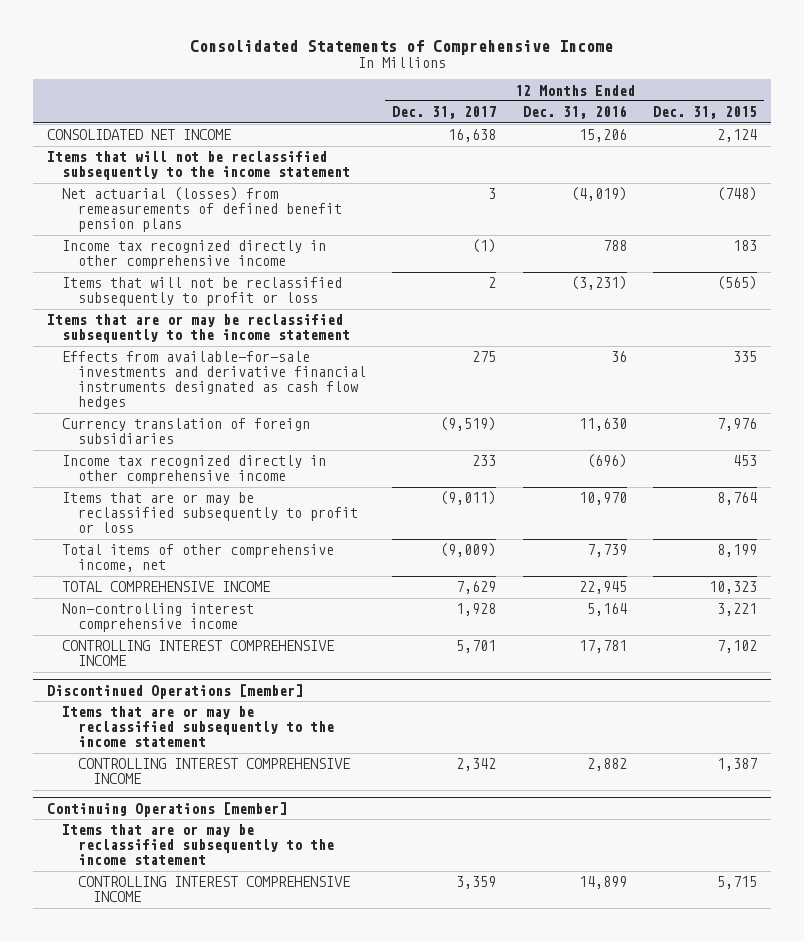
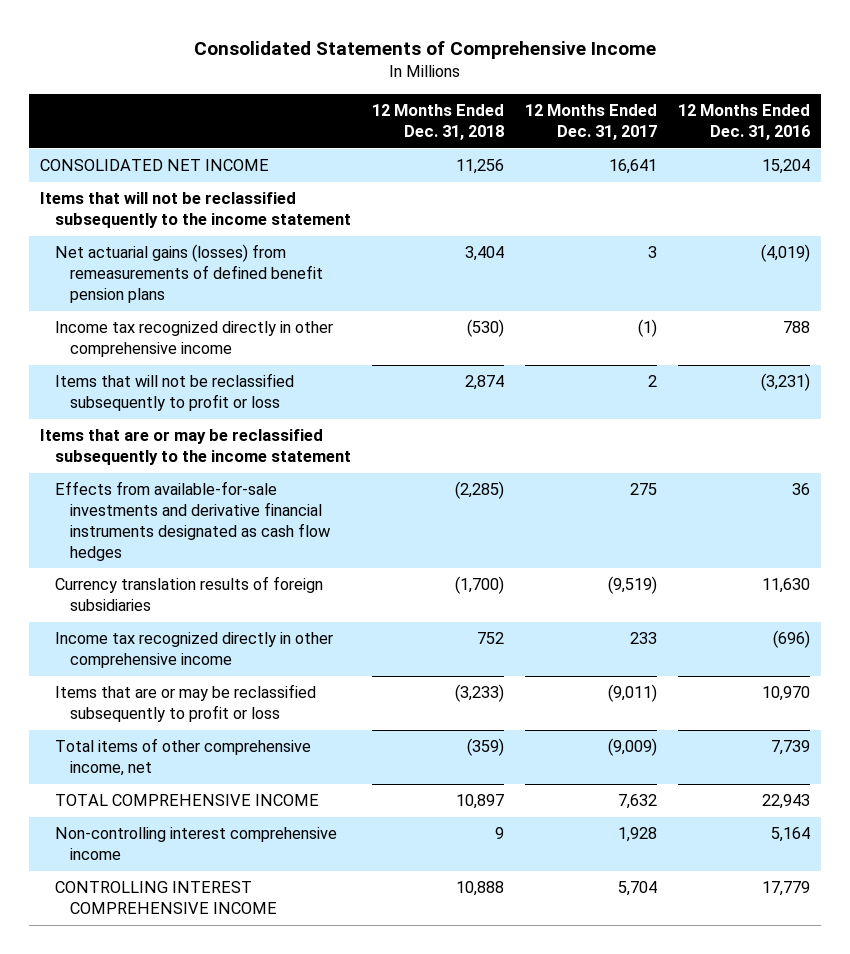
[653,106,758,120] Dec. 31, 2015 -> none
none -> [371,104,504,141] 12 Months Ended Dec. 31, 2018
[448,129,497,143] 16,638 -> [609,159,658,175] 16,641
[578,129,627,143] 15,206 -> [762,159,811,175] 15,204
[62,187,342,233] Net actuarial (losses) from remeasurements of defined benefit pension plans -> [54,244,323,303] Net actuarial gains (losses) from remeasurements of defined benefit pension plans
[62,418,311,445] Currency translation of foreign subsidiaries -> [54,576,323,612] Currency translation results of foreign subsidiaries
[456,581,497,595] 7,629 -> [618,794,658,810] 7,632
[578,581,627,595] 22,945 -> [762,794,811,810] 22,943
[46,683,303,699] Discontinued Operations [member] -> none
[62,706,334,748] Items that are or may be reclassified subsequently to the income statement -> none
[77,758,350,785] CONTROLLING INTEREST COMPREHENSIVE INCOME -> none
[46,801,287,817] Continuing Operations [member] -> none
[62,824,334,866] Items that are or may be reclassified subsequently to the income statement -> none
[77,876,350,903] CONTROLLING INTEREST COMPREHENSIVE INCOME -> none
[456,640,497,654] 5,701 -> [618,881,658,897] 5,704
[578,640,627,654] 17,781 -> [762,881,811,897] 17,779

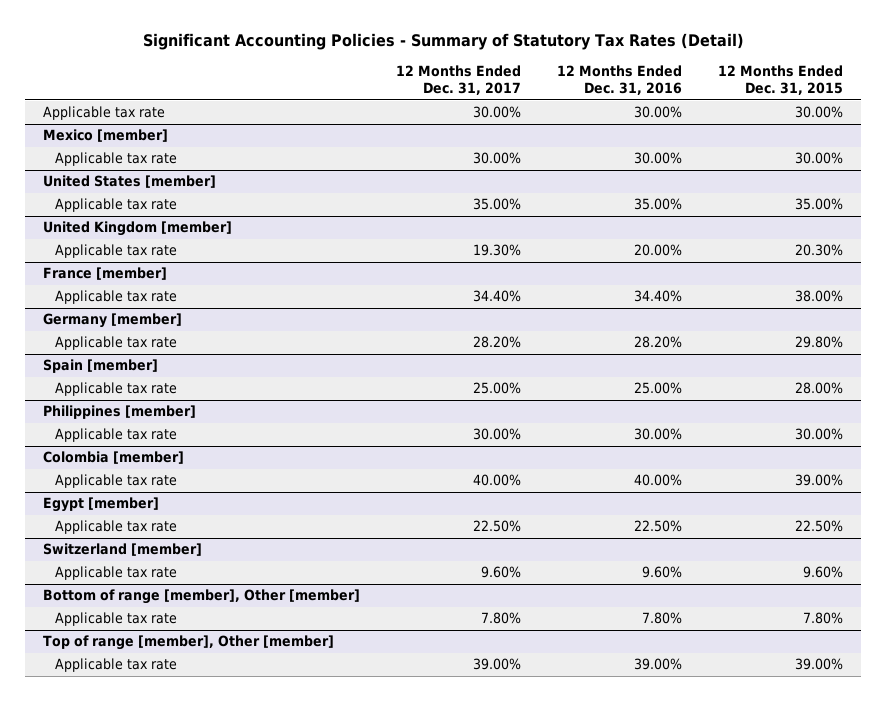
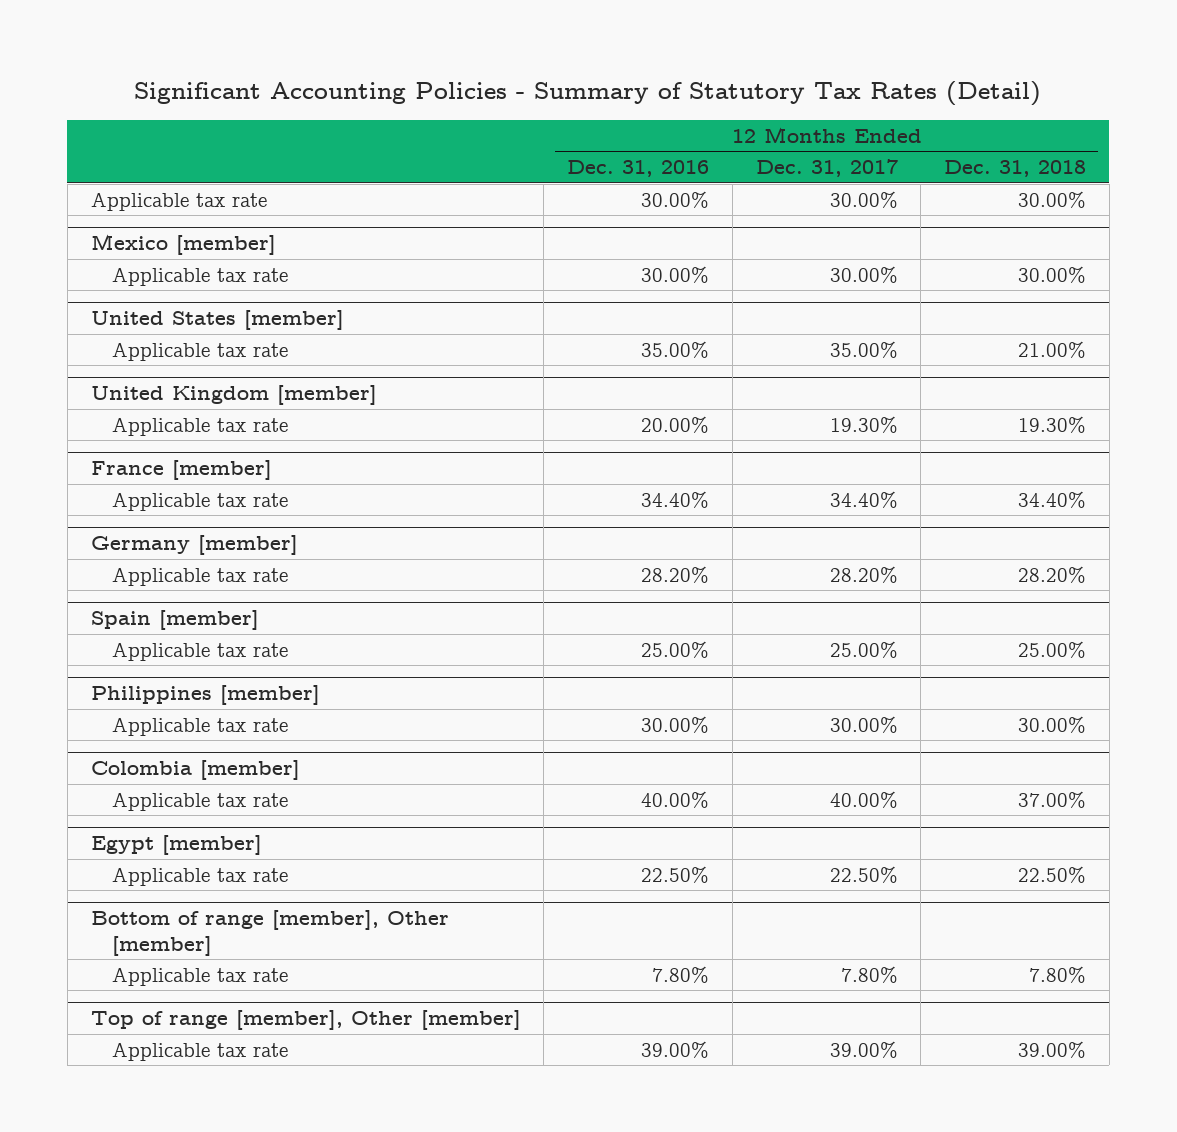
[717,64,843,95] 12 Months Ended Dec. 31, 2015 -> none
none -> [944,160,1087,178] Dec. 31, 2018
[43,543,203,557] Switzerland [member] -> none
[55,566,178,581] Applicable tax rate -> none

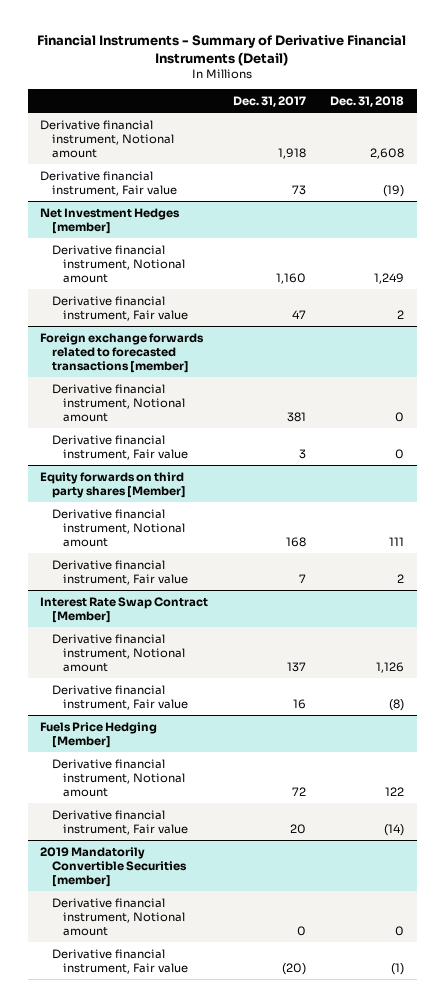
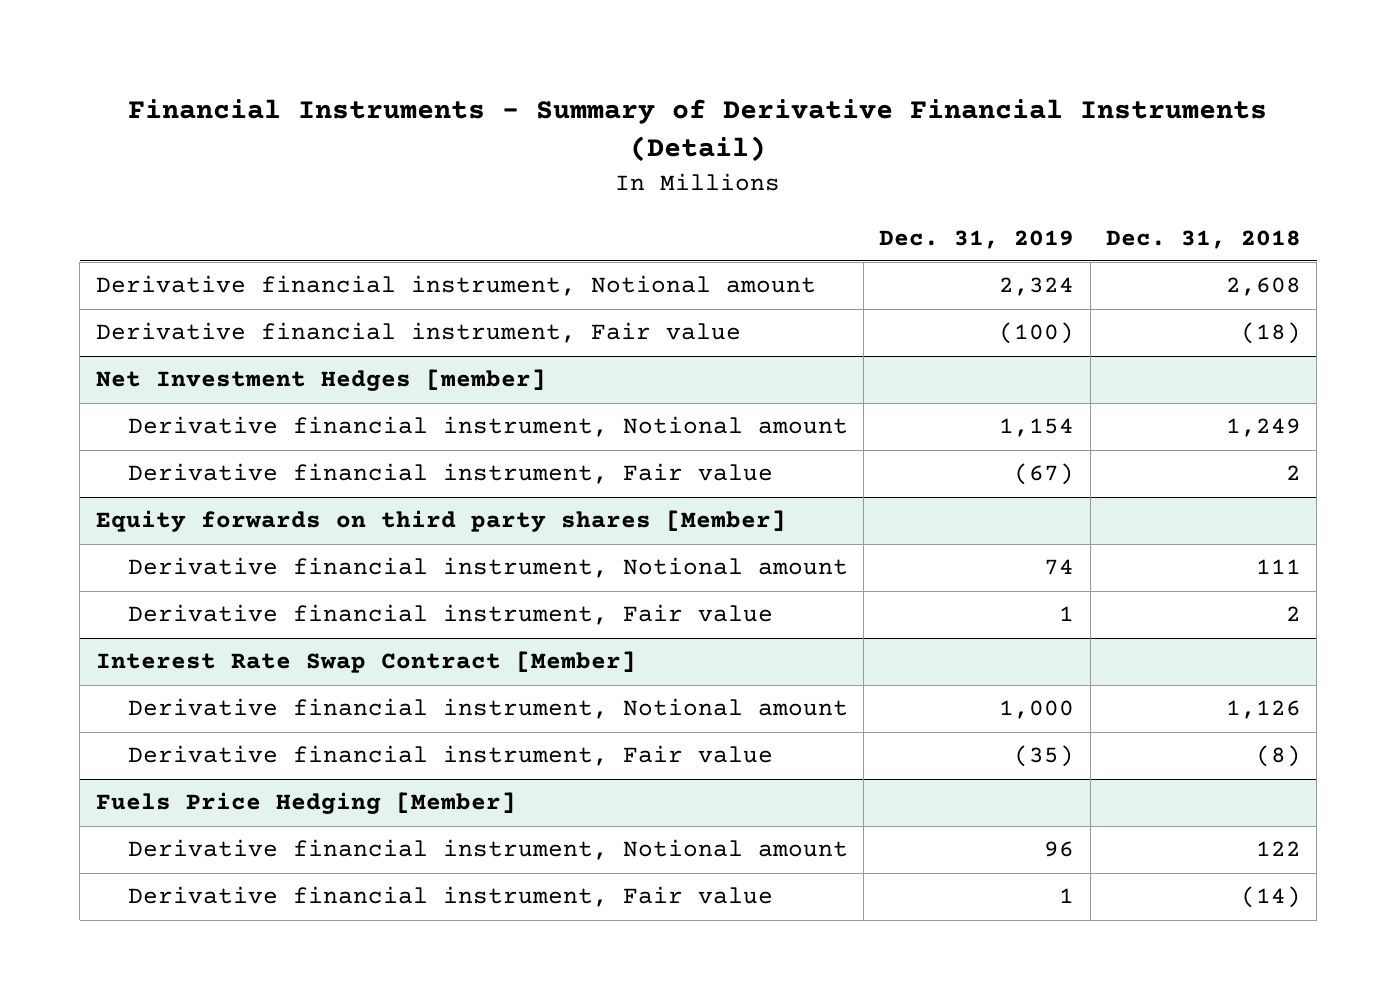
[232,95,306,107] Dec. 31, 2017 -> none
none -> [879,229,1075,249] Dec. 31, 2019
[383,184,405,197] (19) -> [1240,322,1301,345] (18)
[39,332,204,373] Foreign exchange forwards related to forecasted transactions [member] -> none
[51,383,186,422] Derivative financial instrument, Notional amount -> none
[51,434,189,460] Derivative financial instrument, Fair value -> none
[39,846,187,887] 2019 Mandatorily Convertible Securities [member] -> none
[51,897,186,936] Derivative financial instrument, Notional amount -> none
[51,948,189,974] Derivative financial instrument, Fair value -> none

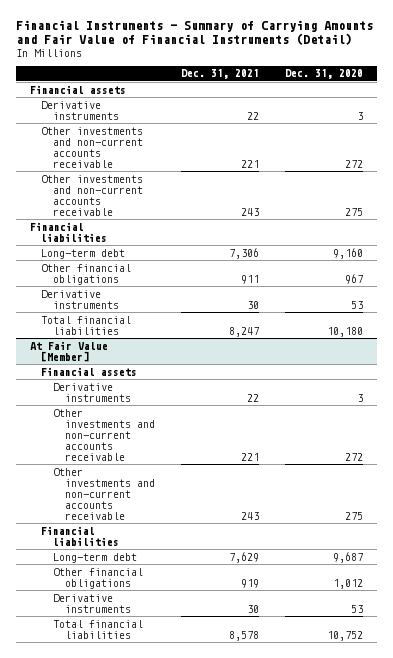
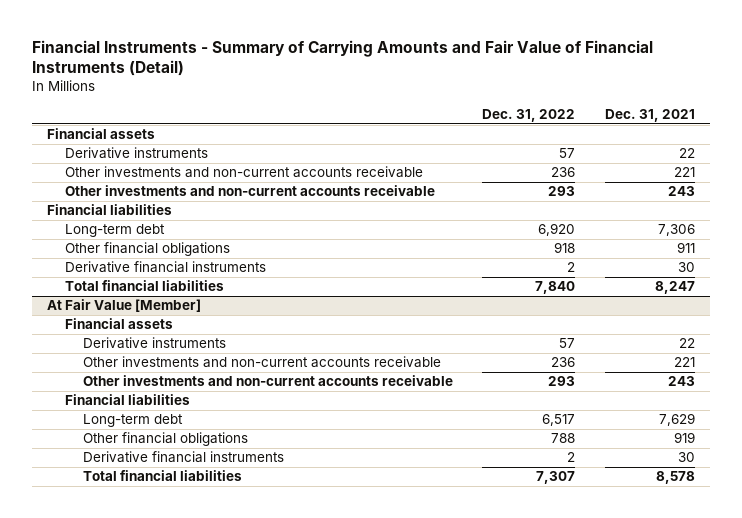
[285,69,364,80] Dec. 31, 2020 -> none
none -> [482,109,576,123] Dec. 31, 2022
[41,289,119,309] Derivative instruments -> [64,261,266,274] Derivative financial instruments
[52,593,131,613] Derivative instruments -> [82,451,284,464] Derivative financial instruments

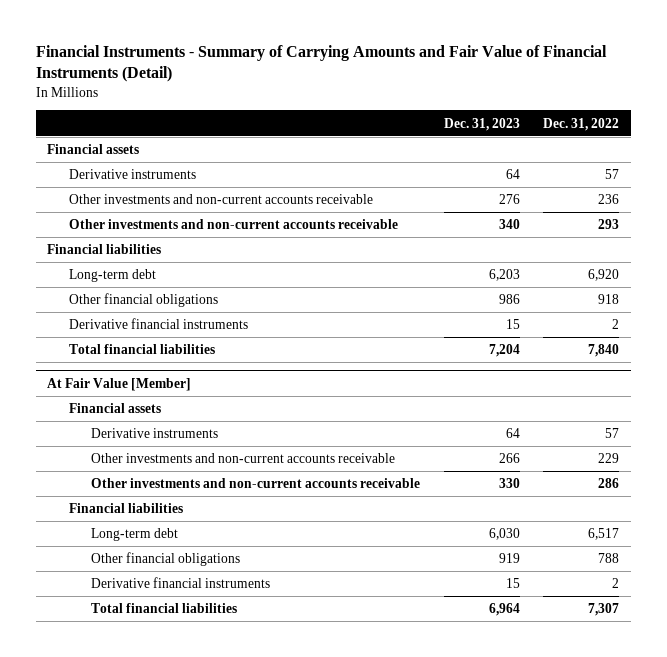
[605,109,696,123] Dec. 31, 2021 -> none
none -> [443,117,520,131] Dec. 31, 2023
[551,357,576,368] 236 -> [598,453,620,464] 229
[548,376,576,387] 293 -> [598,478,620,489] 286

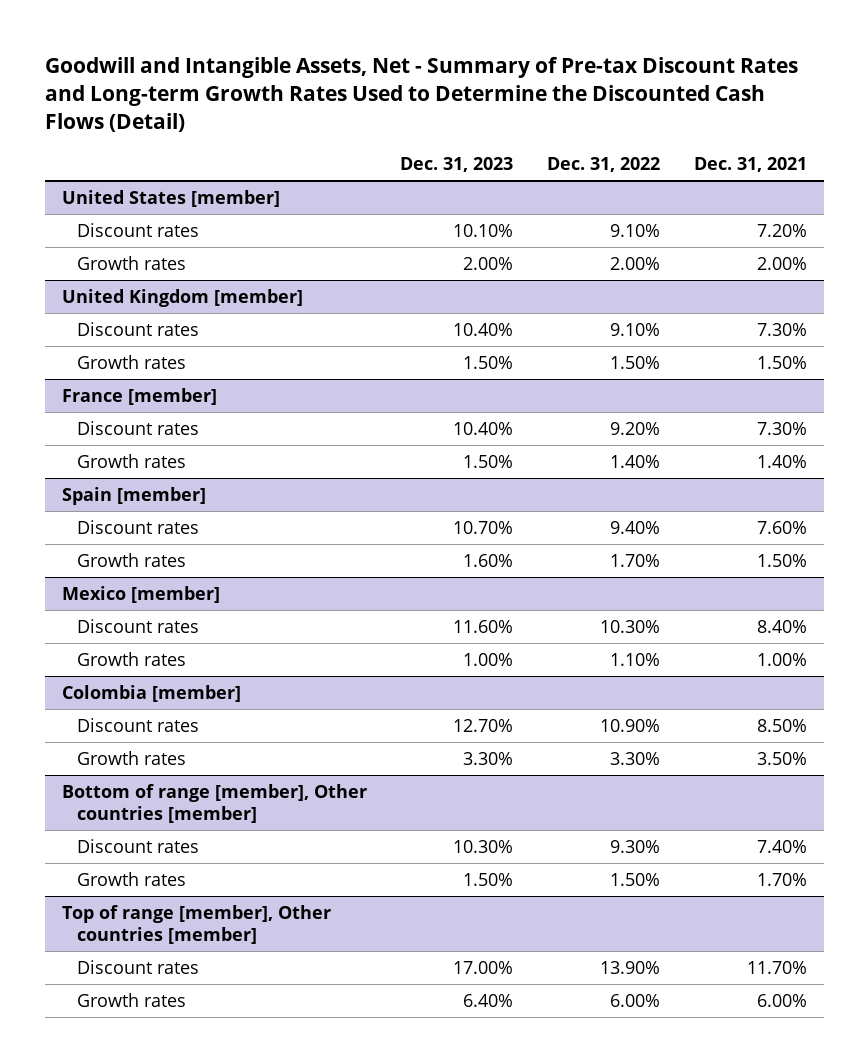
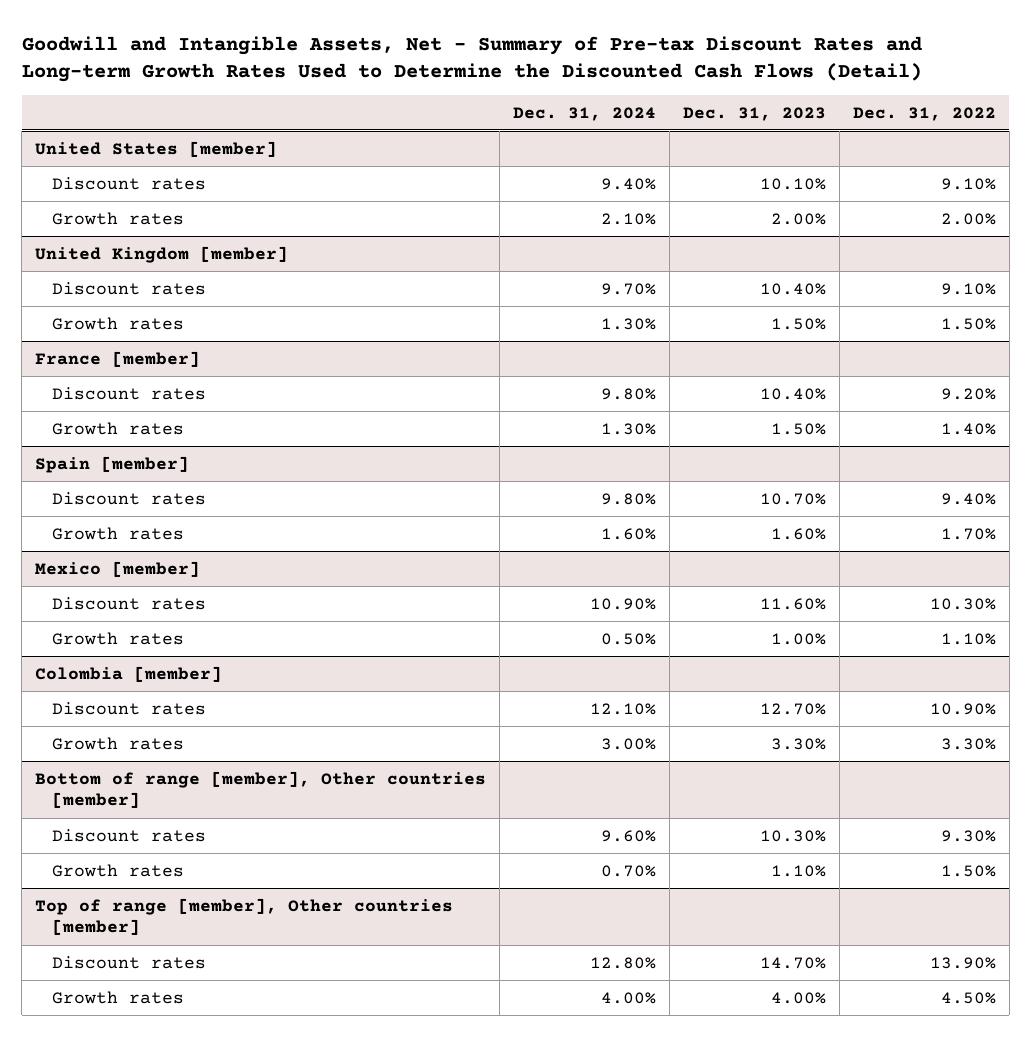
[693,156,807,172] Dec. 31, 2021 -> none
none -> [513,106,657,121] Dec. 31, 2024
[463,873,514,887] 1.50% -> [770,864,826,877] 1.10%
[453,961,514,975] 17.00% -> [759,956,826,969] 14.70%
[463,994,514,1008] 6.40% -> [770,991,826,1004] 4.00%
[610,994,661,1008] 6.00% -> [940,991,996,1004] 4.50%

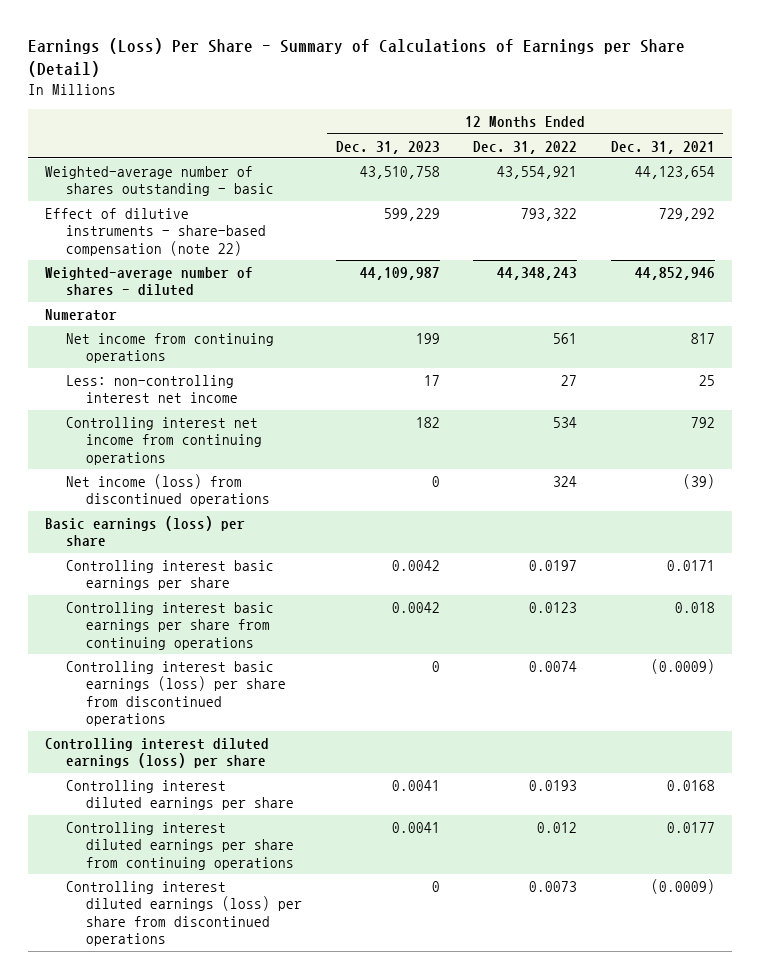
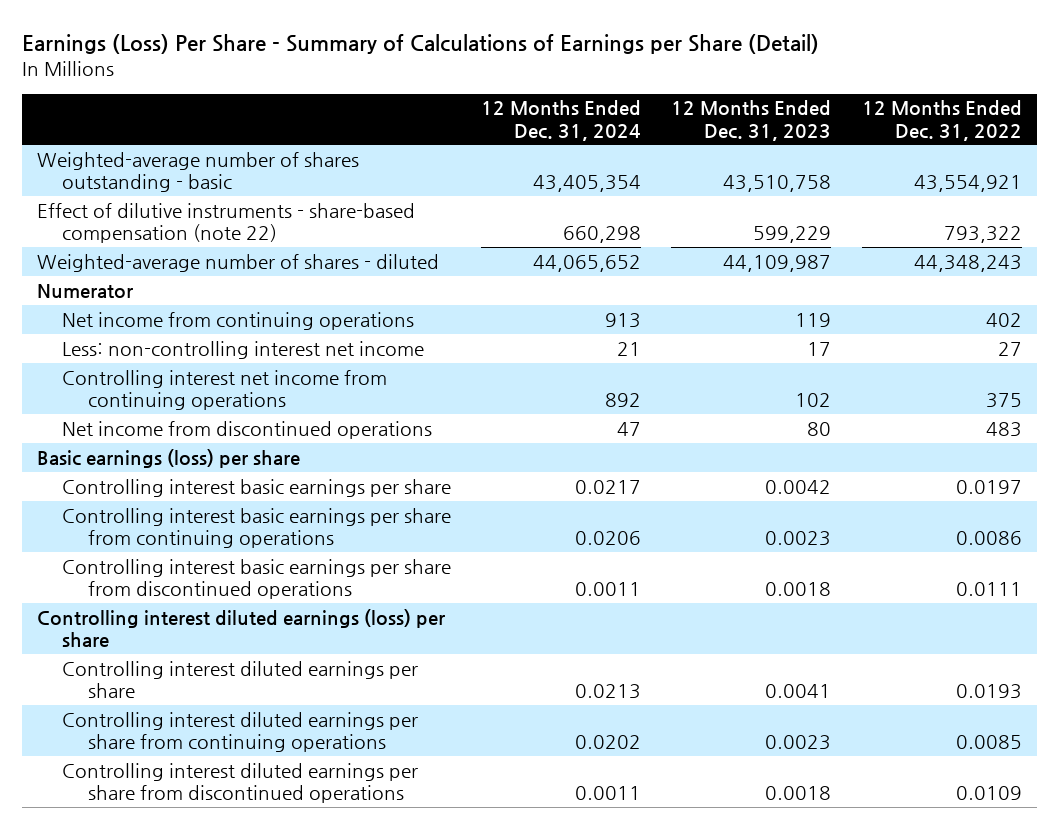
[610,140,715,154] Dec. 31, 2021 -> none
none -> [481,100,642,141] 12 Months Ended Dec. 31, 2024
[415,332,440,344] 199 -> [795,312,832,327] 119
[553,332,578,344] 561 -> [985,312,1022,327] 402
[415,416,440,428] 182 -> [795,392,832,407] 102
[553,416,578,428] 534 -> [985,392,1022,408] 375
[65,473,270,507] Net income (loss) from discontinued operations -> [62,420,433,439] Net income from discontinued operations
[431,475,440,487] 0 -> [807,421,832,436] 80
[553,475,578,487] 324 -> [985,421,1022,437] 483
[391,601,440,613] 0.0042 -> [765,530,832,546] 0.0023
[529,601,578,613] 0.0123 -> [955,530,1022,545] 0.0086
[65,660,286,727] Controlling interest basic earnings (loss) per share from discontinued operations -> [62,558,452,599] Controlling interest basic earnings per share from discontinued operations
[431,660,440,672] 0 -> [765,581,832,596] 0.0018
[529,660,578,672] 0.0074 -> [955,581,1022,596] 0.0111
[391,821,440,833] 0.0041 -> [765,734,832,750] 0.0023
[537,821,578,833] 0.012 -> [955,734,1022,749] 0.0085
[65,880,302,947] Controlling interest diluted earnings (loss) per share from discontinued operations -> [62,762,419,803] Controlling interest diluted earnings per share from discontinued operations
[431,880,440,892] 0 -> [765,785,832,800] 0.0018
[529,880,578,892] 0.0073 -> [955,785,1022,800] 0.0109

